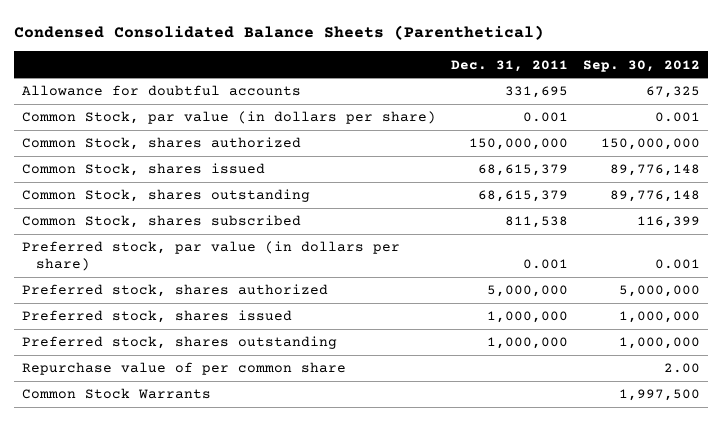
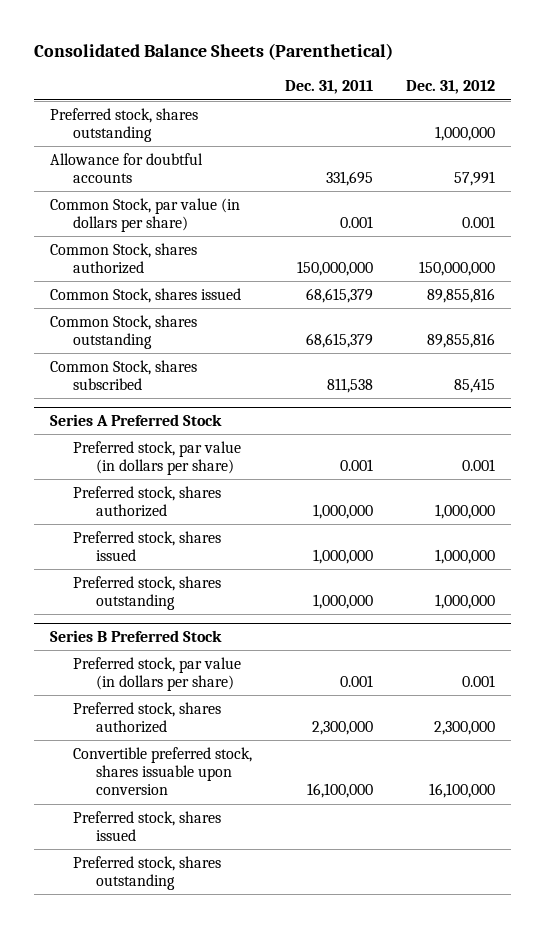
[14,24,545,40] Condensed Consolidated Balance Sheets (Parenthetical) -> [33,43,393,61] Consolidated Balance Sheets (Parenthetical)
[583,59,701,72] Sep. 30, 2012 -> none
none -> [405,80,495,95] Dec. 31, 2012
none -> [50,107,199,143] Preferred stock, shares outstanding
none -> [50,413,223,426] Series A Preferred Stock
[486,285,568,298] 5,000,000 -> [312,504,373,520] 1,000,000
[21,362,346,376] Repurchase value of per common share -> none
[21,388,211,400] Common Stock Warrants -> none
none -> [50,629,223,642] Series B Preferred Stock
none -> [72,656,241,692] Preferred stock, par value (in dollars per share)
none -> [72,701,221,734] Preferred stock, shares authorized
none -> [72,746,252,796] Convertible preferred stock, shares issuable upon conversion
none -> [72,810,221,842] Preferred stock, shares issued
none -> [72,855,221,891] Preferred stock, shares outstanding

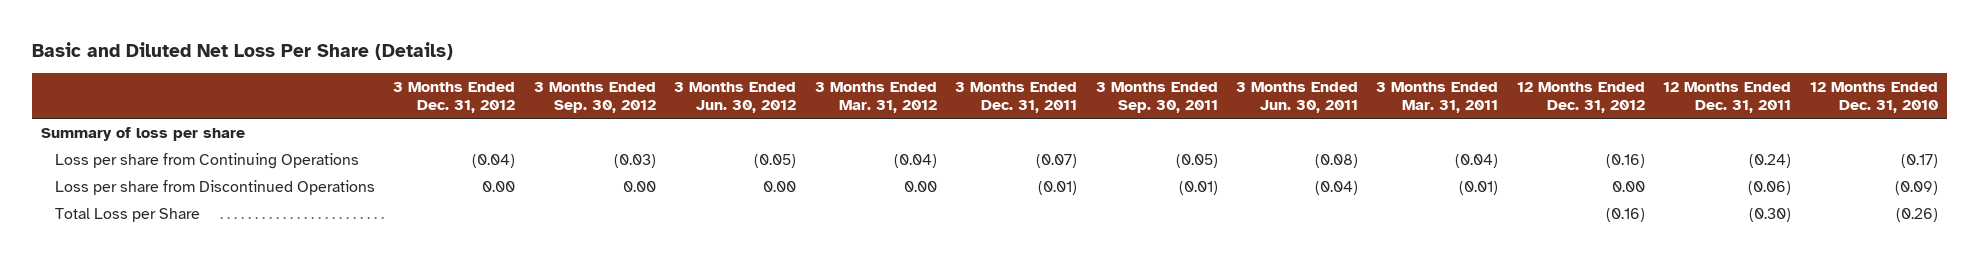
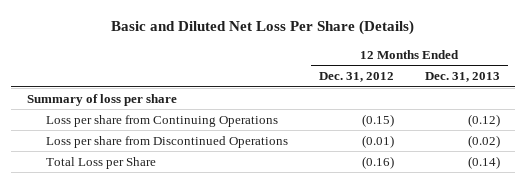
[393,81,516,114] 3 Months Ended Dec. 31, 2012 -> none
[533,81,656,114] 3 Months Ended Sep. 30, 2012 -> none
[674,81,797,114] 3 Months Ended Jun. 30, 2012 -> none
[814,81,937,114] 3 Months Ended Mar. 31, 2012 -> none
[955,81,1078,114] 3 Months Ended Dec. 31, 2011 -> none
[1095,81,1218,114] 3 Months Ended Sep. 30, 2011 -> none
[1236,81,1359,114] 3 Months Ended Jun. 30, 2011 -> none
[1376,81,1499,114] 3 Months Ended Mar. 31, 2011 -> none
[1663,81,1792,114] 12 Months Ended Dec. 31, 2011 -> none
[1809,81,1938,114] 12 Months Ended Dec. 31, 2010 -> none
none -> [424,72,500,83] Dec. 31, 2013
[1605,153,1645,168] (0.16) -> [362,113,395,127] (0.15)
[1611,180,1645,192] 0.00 -> [362,134,395,148] (0.01)

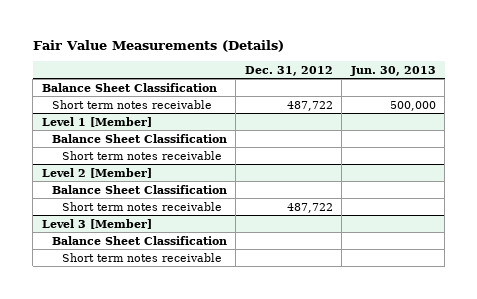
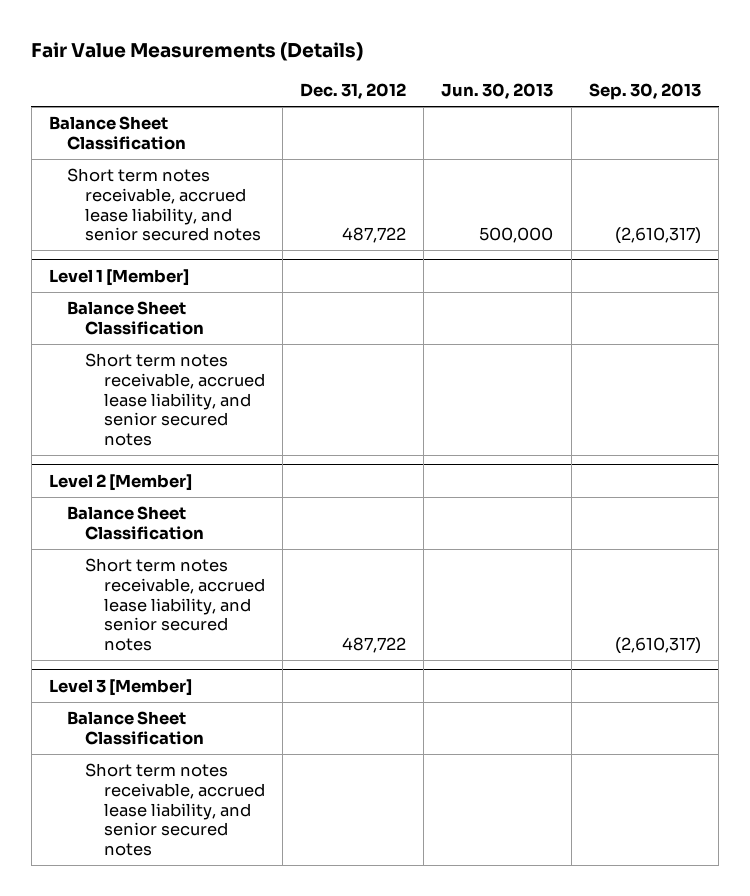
none -> [588,82,701,100] Sep. 30, 2013
[51,99,212,109] Short term notes receivable -> [67,168,262,242] Short term notes receivable, accrued lease liability, and senior secured notes
[62,150,223,160] Short term notes receivable -> [85,353,265,446] Short term notes receivable, accrued lease liability, and senior secured notes
[62,201,223,211] Short term notes receivable -> [85,558,265,651] Short term notes receivable, accrued lease liability, and senior secured notes
[62,252,223,262] Short term notes receivable -> [85,763,265,856] Short term notes receivable, accrued lease liability, and senior secured notes

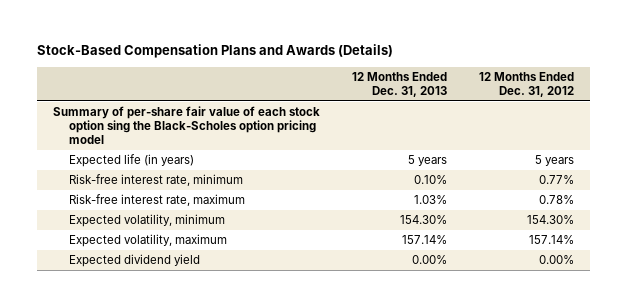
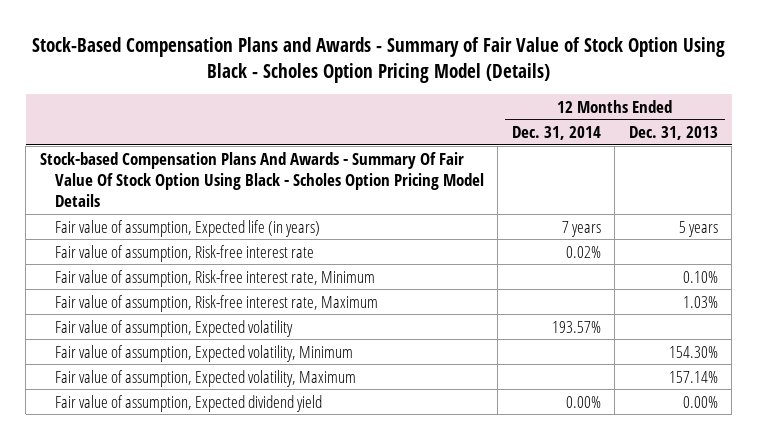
[37,44,394,59] Stock-Based Compensation Plans and Awards (Details) -> [31,36,725,83] Stock-Based Compensation Plans and Awards - Summary of Fair Value of Stock Option Using Black - Scholes Option Pricing Model (Details)
[478,71,574,97] 12 Months Ended Dec. 31, 2012 -> none
none -> [511,126,601,141] Dec. 31, 2014
[53,106,321,145] Summary of per-share fair value of each stock option sing the Black-Scholes option pricing model -> none
none -> [40,151,484,208] Stock-based Compensation Plans And Awards - Summary Of Fair Value Of Stock Option Using Black - Scholes Option Pricing Model Details
[69,154,195,168] Expected life (in years) -> [54,219,320,237] Fair value of assumption, Expected life (in years)
none -> [54,244,314,262] Fair value of assumption, Risk-free interest rate
[69,174,244,187] Risk-free interest rate, minimum -> [54,269,375,287] Fair value of assumption, Risk-free interest rate, Minimum
[69,194,246,207] Risk-free interest rate, maximum -> [54,294,378,312] Fair value of assumption, Risk-free interest rate, Maximum
none -> [54,319,293,337] Fair value of assumption, Expected volatility
[69,214,226,228] Expected volatility, minimum -> [54,344,353,362] Fair value of assumption, Expected volatility, Minimum
[69,234,228,248] Expected volatility, maximum -> [54,369,356,387] Fair value of assumption, Expected volatility, Maximum
[69,254,201,268] Expected dividend yield -> [54,394,322,412] Fair value of assumption, Expected dividend yield

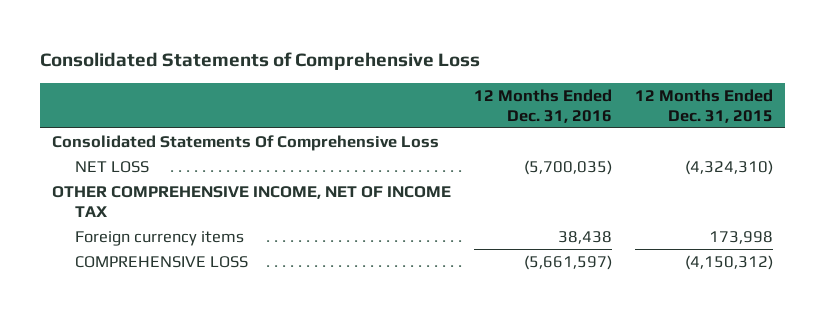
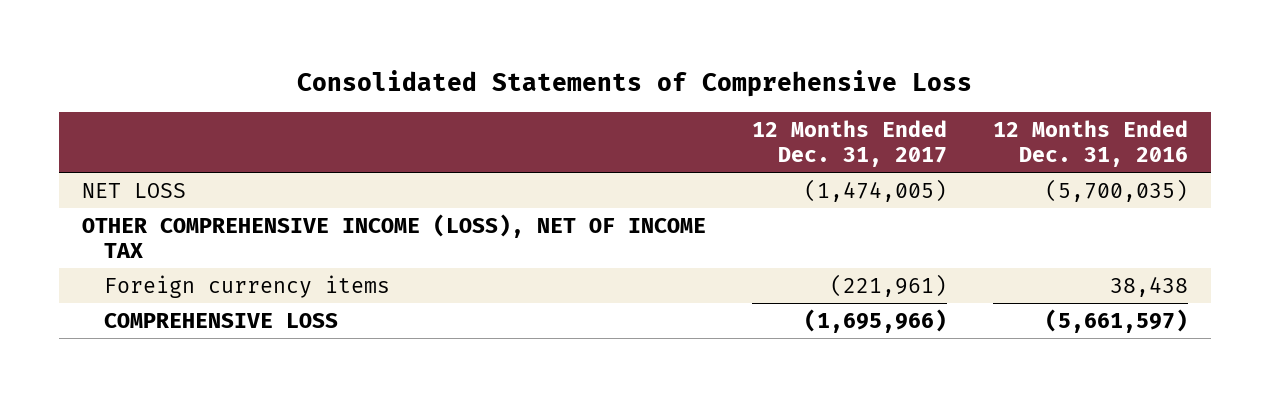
[635,88,774,123] 12 Months Ended Dec. 31, 2015 -> none
none -> [751,120,947,167] 12 Months Ended Dec. 31, 2017
[51,134,439,151] Consolidated Statements Of Comprehensive Loss -> none
[51,185,451,217] OTHER COMPREHENSIVE INCOME, NET OF INCOME TAX -> [81,213,706,258] OTHER COMPREHENSIVE INCOME (LOSS), NET OF INCOME TAX

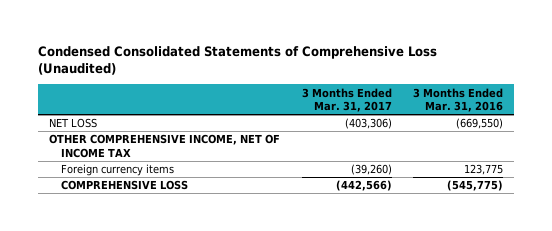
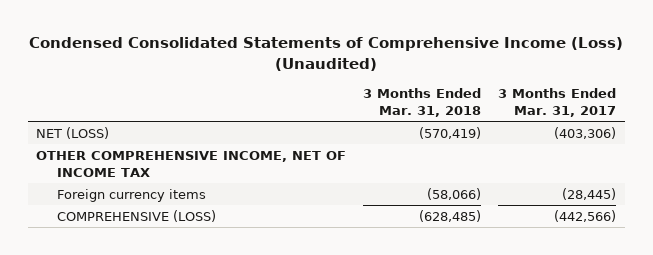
[38,45,438,76] Condensed Consolidated Statements of Comprehensive Loss (Unaudited) -> [29,37,624,71] Condensed Consolidated Statements of Comprehensive Income (Loss) (Unaudited)
[413,87,504,113] 3 Months Ended Mar. 31, 2016 -> none
none -> [363,88,482,117] 3 Months Ended Mar. 31, 2018
[49,118,98,129] NET LOSS -> [36,127,110,140] NET (LOSS)
[350,164,392,176] (39,260) -> [562,188,617,201] (28,445)
[61,180,189,191] COMPREHENSIVE LOSS -> [57,210,217,223] COMPREHENSIVE (LOSS)

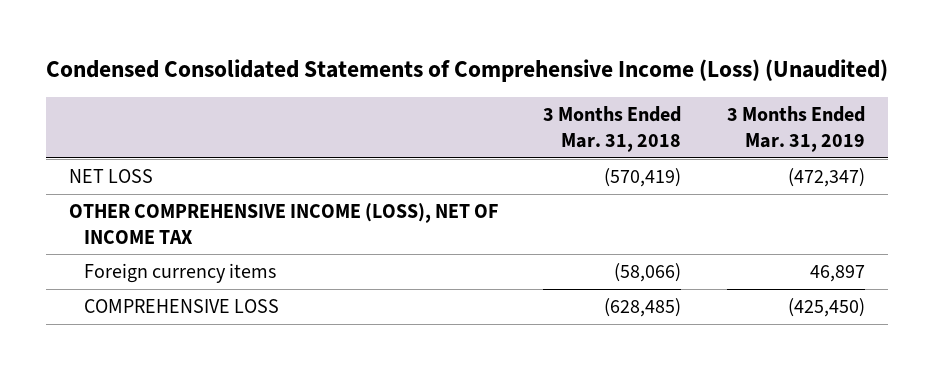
[498,88,617,117] 3 Months Ended Mar. 31, 2017 -> none
none -> [726,106,865,152] 3 Months Ended Mar. 31, 2019
[36,127,110,140] NET (LOSS) -> [68,169,153,184] NET LOSS
[36,151,347,177] OTHER COMPREHENSIVE INCOME, NET OF INCOME TAX -> [68,203,498,244] OTHER COMPREHENSIVE INCOME (LOSS), NET OF INCOME TAX
[57,210,217,223] COMPREHENSIVE (LOSS) -> [83,299,279,314] COMPREHENSIVE LOSS

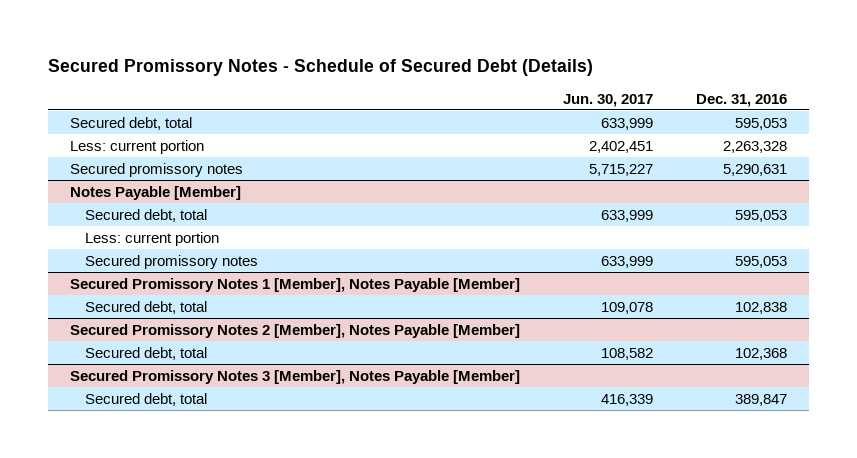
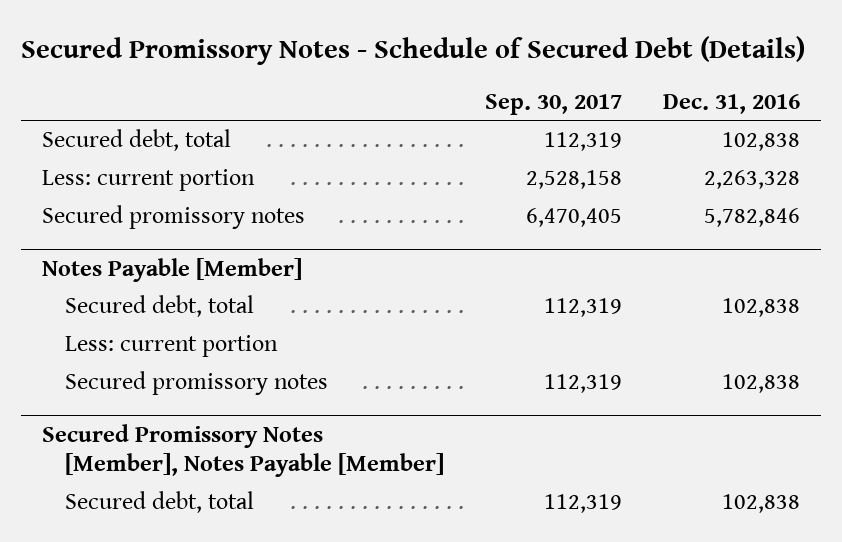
[562,93,653,107] Jun. 30, 2017 -> none
none -> [484,93,622,115] Sep. 30, 2017
[734,117,787,130] 595,053 -> [721,132,800,152] 102,838
[722,163,787,176] 5,290,631 -> [703,208,800,228] 5,782,846
[734,209,787,222] 595,053 -> [721,298,800,318] 102,838
[734,255,787,268] 595,053 -> [721,374,800,394] 102,838
[69,277,520,292] Secured Promissory Notes 1 [Member], Notes Payable [Member] -> [41,423,444,478] Secured Promissory Notes [Member], Notes Payable [Member]
[69,323,520,338] Secured Promissory Notes 2 [Member], Notes Payable [Member] -> none
[84,346,207,360] Secured debt, total -> none
[69,369,520,384] Secured Promissory Notes 3 [Member], Notes Payable [Member] -> none
[84,392,207,406] Secured debt, total -> none

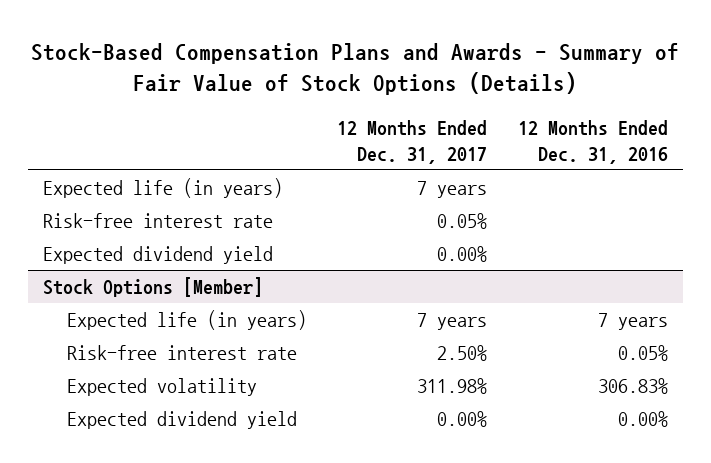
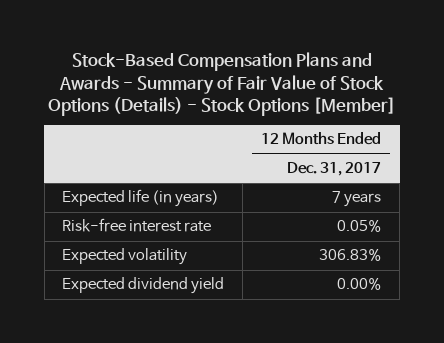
[31,43,680,96] Stock-Based Compensation Plans and Awards - Summary of Fair Value of Stock Options (Details) -> [47,52,396,116] Stock-Based Compensation Plans and Awards - Summary of Fair Value of Stock Options (Details) - Stock Options [Member]
[517,119,668,164] 12 Months Ended Dec. 31, 2016 -> none
[42,246,273,265] Expected dividend yield -> none
[42,277,263,298] Stock Options [Member] -> none
[66,310,307,331] Expected life (in years) -> none
[66,345,297,361] Risk-free interest rate -> none
[417,378,488,395] 311.98% -> [319,248,382,262] 306.83%

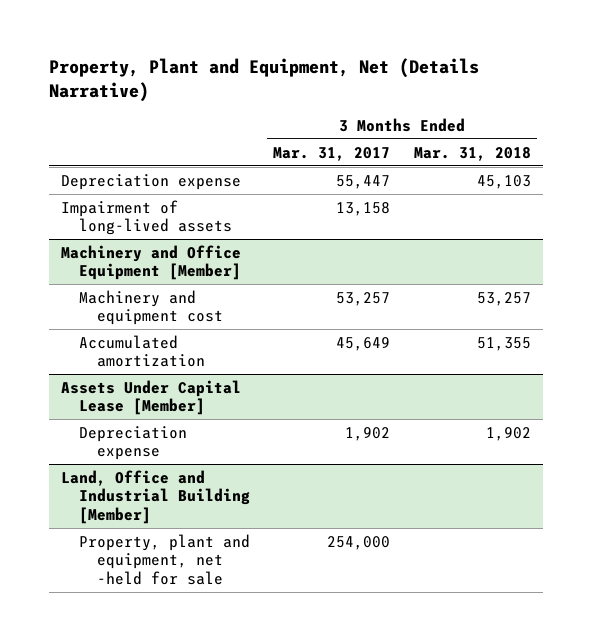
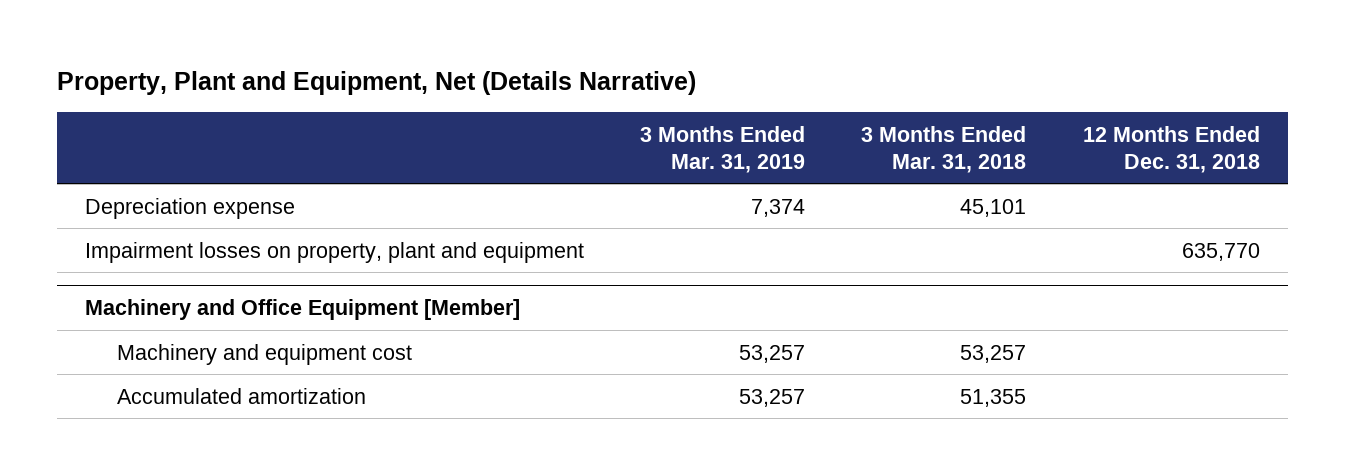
[273,146,391,161] Mar. 31, 2017 -> none
none -> [640,125,806,173] 3 Months Ended Mar. 31, 2019
none -> [1082,125,1260,173] 12 Months Ended Dec. 31, 2018
[477,174,532,189] 45,103 -> [960,198,1027,217] 45,101
[60,199,232,236] Impairment of long-lived assets -> [84,241,584,263] Impairment losses on property, plant and equipment
[60,379,241,416] Assets Under Capital Lease [Member] -> none
[78,425,187,461] Depreciation expense -> none
[60,469,250,524] Land, Office and Industrial Building [Member] -> none
[78,533,250,585] Property, plant and equipment, net -held for sale -> none

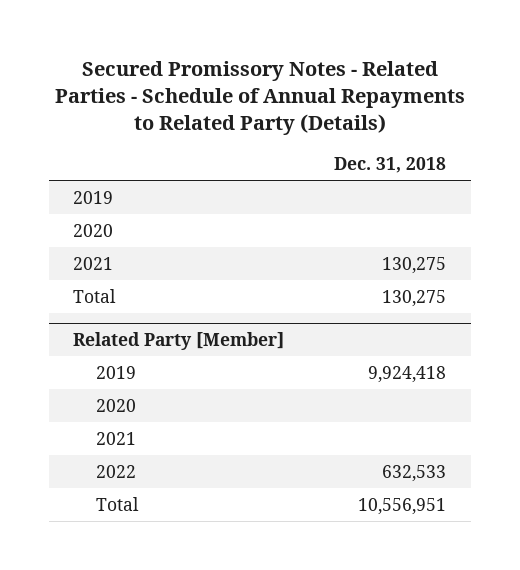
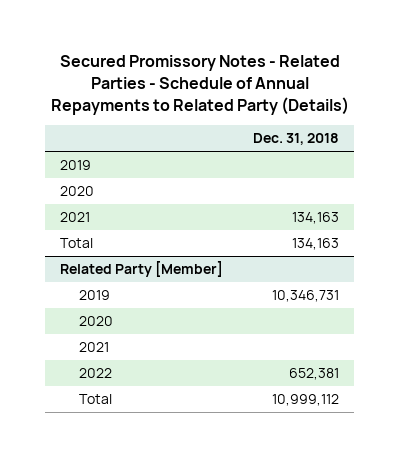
[382,256,447,274] 130,275 -> [291,212,339,225] 134,163
[382,289,447,307] 130,275 -> [291,238,339,251] 134,163
[368,365,447,383] 9,924,418 -> [271,290,339,303] 10,346,731
[382,464,447,482] 632,533 -> [288,368,339,381] 652,381
[358,497,447,515] 10,556,951 -> [271,394,339,407] 10,999,112

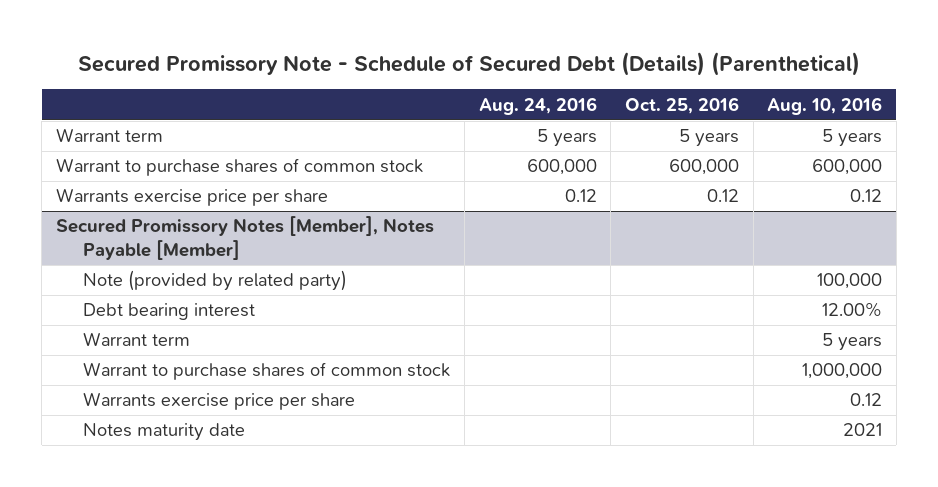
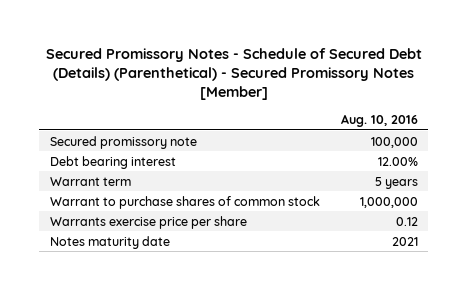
[78,51,861,76] Secured Promissory Note - Schedule of Secured Debt (Details) (Parenthetical) -> [45,47,422,101] Secured Promissory Notes - Schedule of Secured Debt (Details) (Parenthetical) - Secured Promissory Notes [Member]
[478,96,597,115] Aug. 24, 2016 -> none
[624,96,739,114] Oct. 25, 2016 -> none
[55,128,163,143] Warrant term -> none
[55,158,423,177] Warrant to purchase shares of common stock -> none
[55,188,328,207] Warrants exercise price per share -> none
[55,216,434,261] Secured Promissory Notes [Member], Notes Payable [Member] -> none
[83,270,348,292] Note (provided by related party) -> none
none -> [49,135,197,149] Secured promissory note

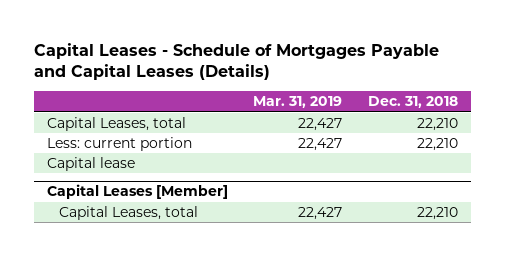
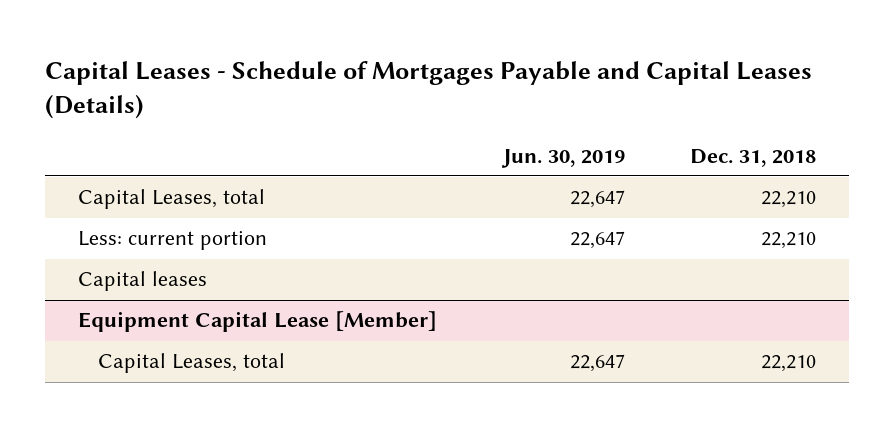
[253,96,343,109] Mar. 31, 2019 -> none
none -> [500,148,625,168] Jun. 30, 2019
[46,184,228,200] Capital Leases [Member] -> none
[46,157,135,172] Capital lease -> [77,271,207,292] Capital leases
none -> [77,311,437,333] Equipment Capital Lease [Member]

